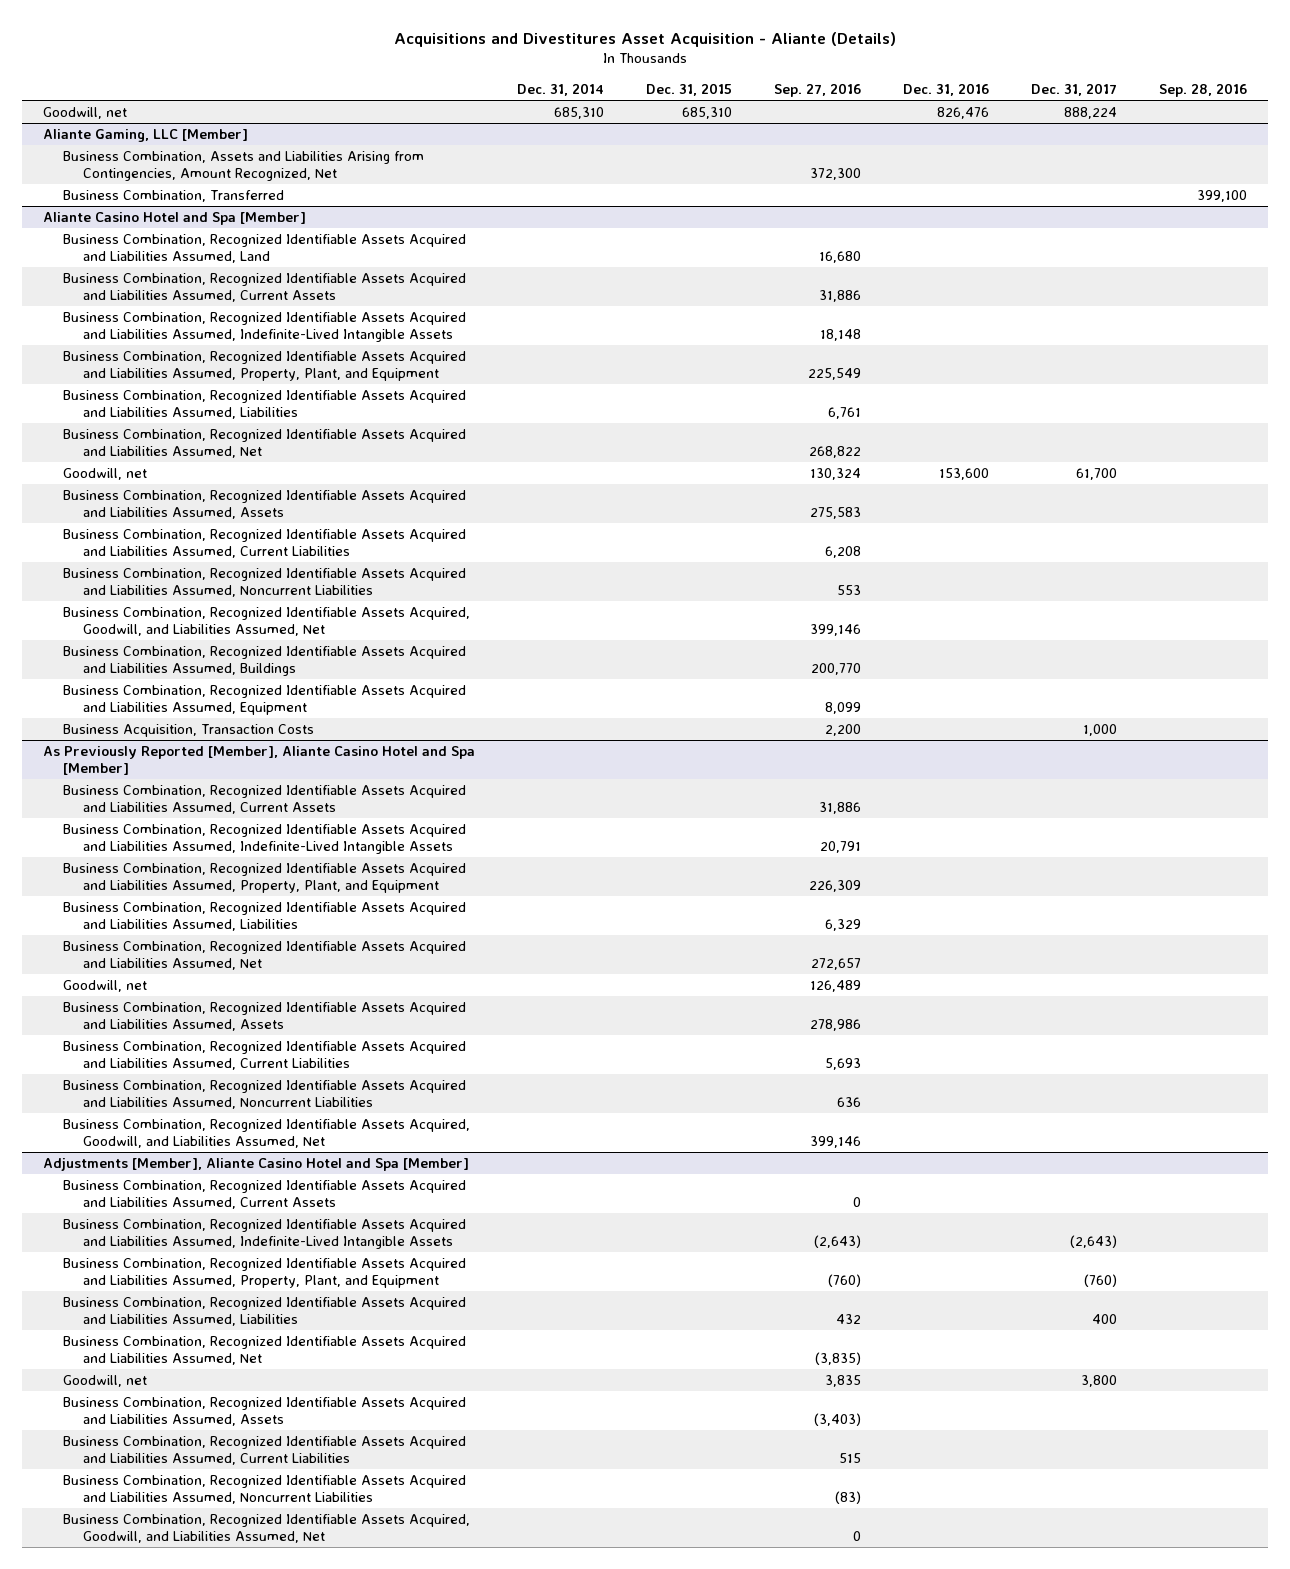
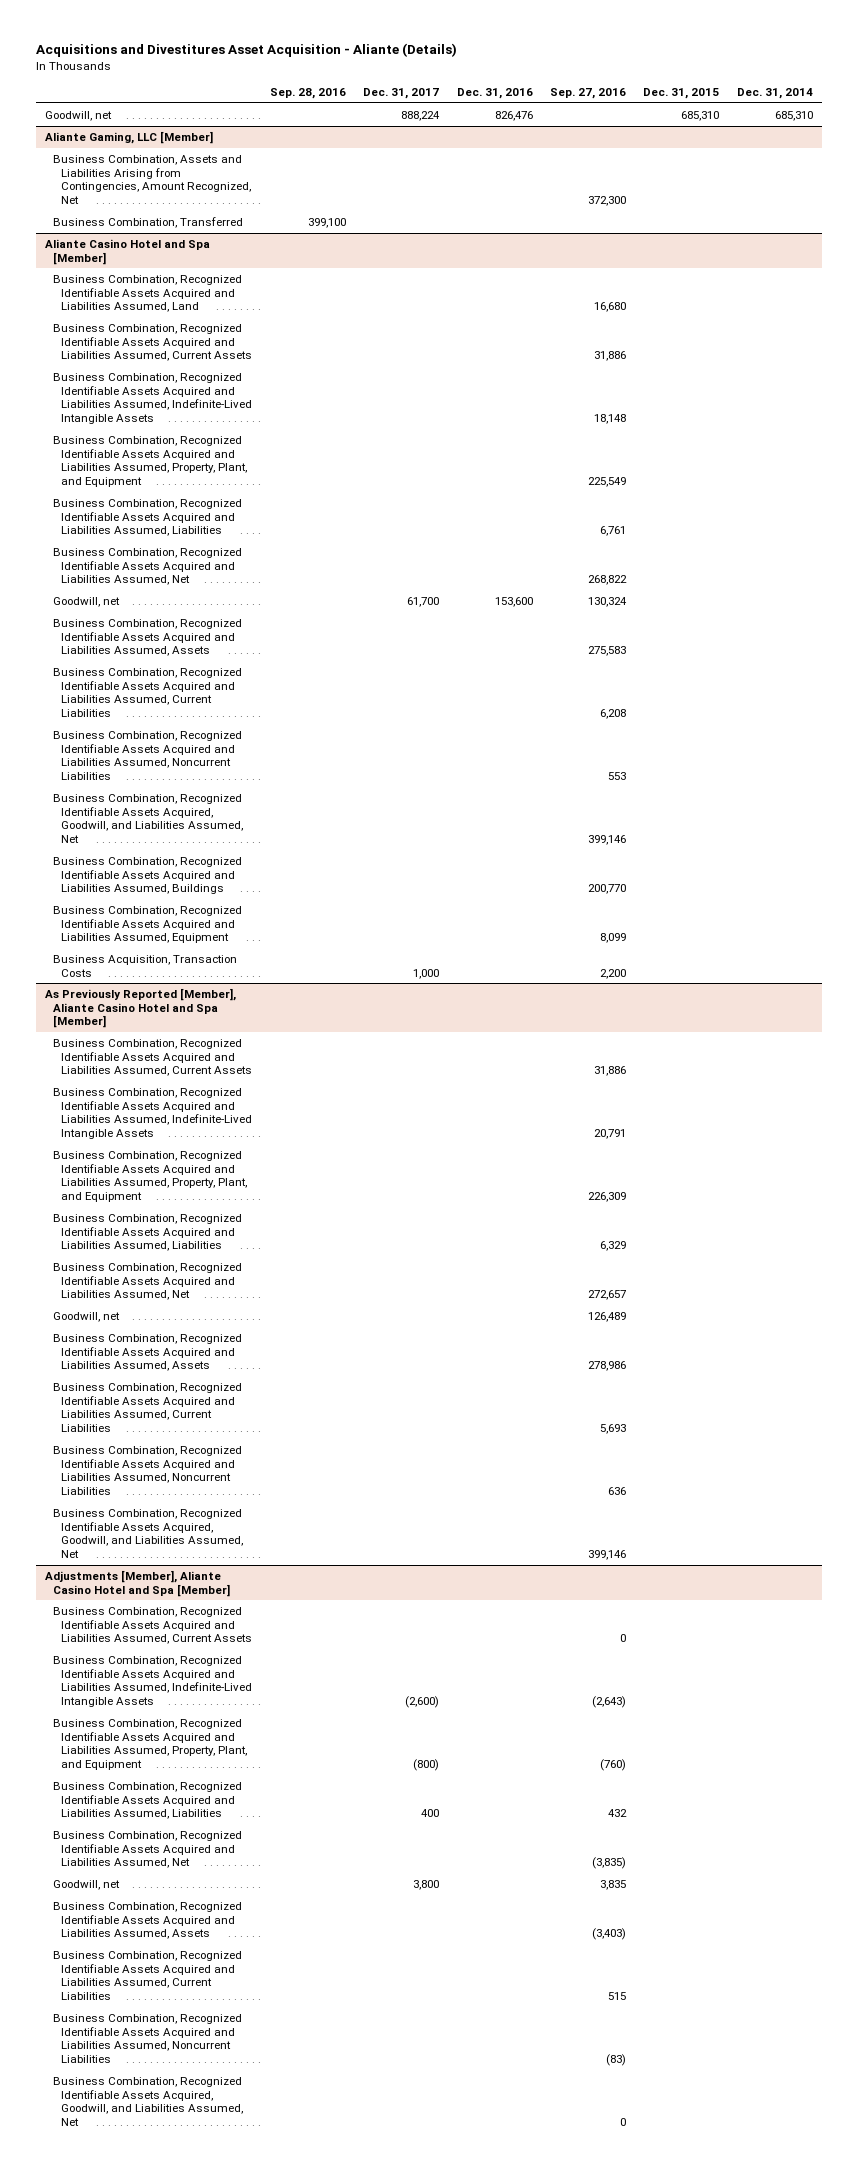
[1070,1234,1118,1248] (2,643) -> [405,1695,440,1708] (2,600)
[1084,1273,1118,1287] (760) -> [413,1758,440,1771] (800)

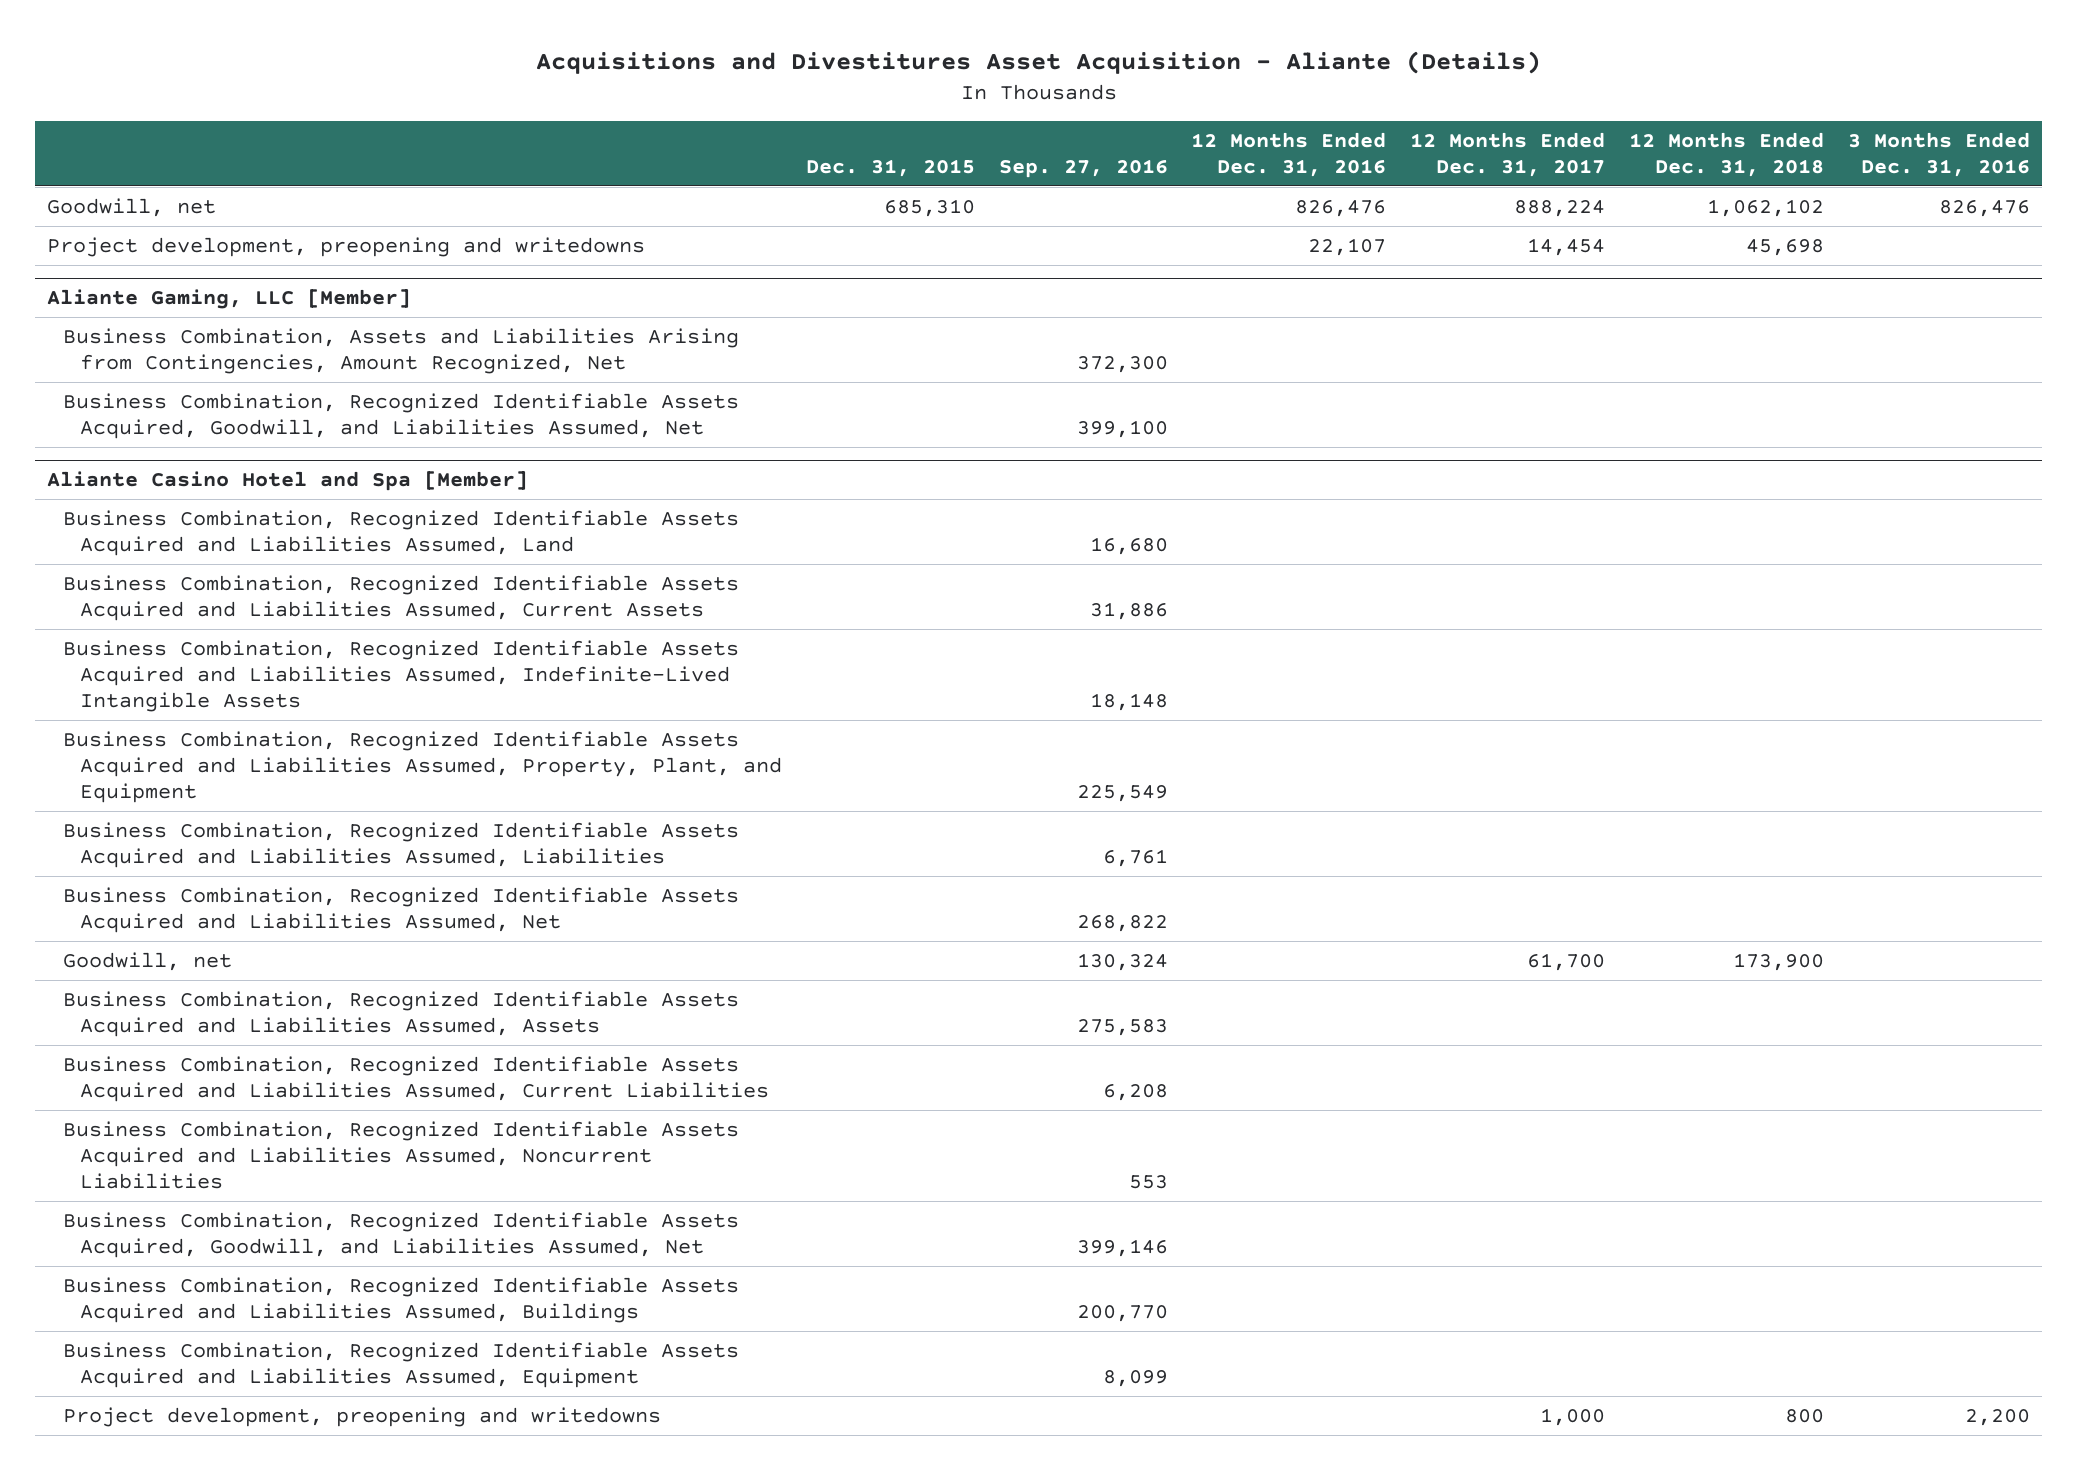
[269,88,346,100] Sep. 28, 2016 -> none
[363,88,440,100] Dec. 31, 2017 -> none
[456,88,533,100] Dec. 31, 2016 -> none
[736,88,813,100] Dec. 31, 2014 -> none
none -> [1191,131,1387,177] 12 Months Ended Dec. 31, 2016
none -> [1410,131,1606,177] 12 Months Ended Dec. 31, 2017
none -> [1629,131,1825,177] 12 Months Ended Dec. 31, 2018
none -> [1848,131,2031,177] 3 Months Ended Dec. 31, 2016
none -> [46,237,645,258] Project development, preopening and writedowns
[52,217,243,229] Business Combination, Transferred -> none
none -> [63,393,740,440] Business Combination, Recognized Identifiable Assets Acquired, Goodwill, and Liabilities Assumed, Net
[52,955,237,977] Business Acquisition, Transaction Costs -> none
[44,988,236,1029] As Previously Reported [Member], Aliante Casino Hotel and Spa [Member] -> none
[52,1039,253,1077] Business Combination, Recognized Identifiable Assets Acquired and Liabilities Assumed, Current Assets -> none
[52,1088,253,1139] Business Combination, Recognized Identifiable Assets Acquired and Liabilities Assumed, Indefinite-Lived Intangible Assets -> none
[52,1151,248,1202] Business Combination, Recognized Identifiable Assets Acquired and Liabilities Assumed, Property, Plant, and Equipment -> none
[52,1214,242,1252] Business Combination, Recognized Identifiable Assets Acquired and Liabilities Assumed, Liabilities -> none
[52,1263,242,1301] Business Combination, Recognized Identifiable Assets Acquired and Liabilities Assumed, Net -> none
[52,1312,120,1323] Goodwill, net -> none
[52,1334,242,1372] Business Combination, Recognized Identifiable Assets Acquired and Liabilities Assumed, Assets -> none
[52,1383,242,1432] Business Combination, Recognized Identifiable Assets Acquired and Liabilities Assumed, Current Liabilities -> none
[52,1446,242,1495] Business Combination, Recognized Identifiable Assets Acquired and Liabilities Assumed, Noncurrent Liabilities -> none
[52,1509,244,1558] Business Combination, Recognized Identifiable Assets Acquired, Goodwill, and Liabilities Assumed, Net -> none
[44,1570,230,1597] Adjustments [Member], Aliante Casino Hotel and Spa [Member] -> none
[52,1607,253,1645] Business Combination, Recognized Identifiable Assets Acquired and Liabilities Assumed, Current Assets -> none
[52,1656,253,1707] Business Combination, Recognized Identifiable Assets Acquired and Liabilities Assumed, Indefinite-Lived Intangible Assets -> none
[52,1719,248,1770] Business Combination, Recognized Identifiable Assets Acquired and Liabilities Assumed, Property, Plant, and Equipment -> none
[52,1782,242,1820] Business Combination, Recognized Identifiable Assets Acquired and Liabilities Assumed, Liabilities -> none
[52,1831,242,1869] Business Combination, Recognized Identifiable Assets Acquired and Liabilities Assumed, Net -> none
[52,1880,120,1891] Goodwill, net -> none
[52,1902,242,1940] Business Combination, Recognized Identifiable Assets Acquired and Liabilities Assumed, Assets -> none
[52,1951,242,2000] Business Combination, Recognized Identifiable Assets Acquired and Liabilities Assumed, Current Liabilities -> none
[52,2014,242,2063] Business Combination, Recognized Identifiable Assets Acquired and Liabilities Assumed, Noncurrent Liabilities -> none
[52,2077,244,2126] Business Combination, Recognized Identifiable Assets Acquired, Goodwill, and Liabilities Assumed, Net -> none
none -> [63,1407,662,1428] Project development, preopening and writedowns

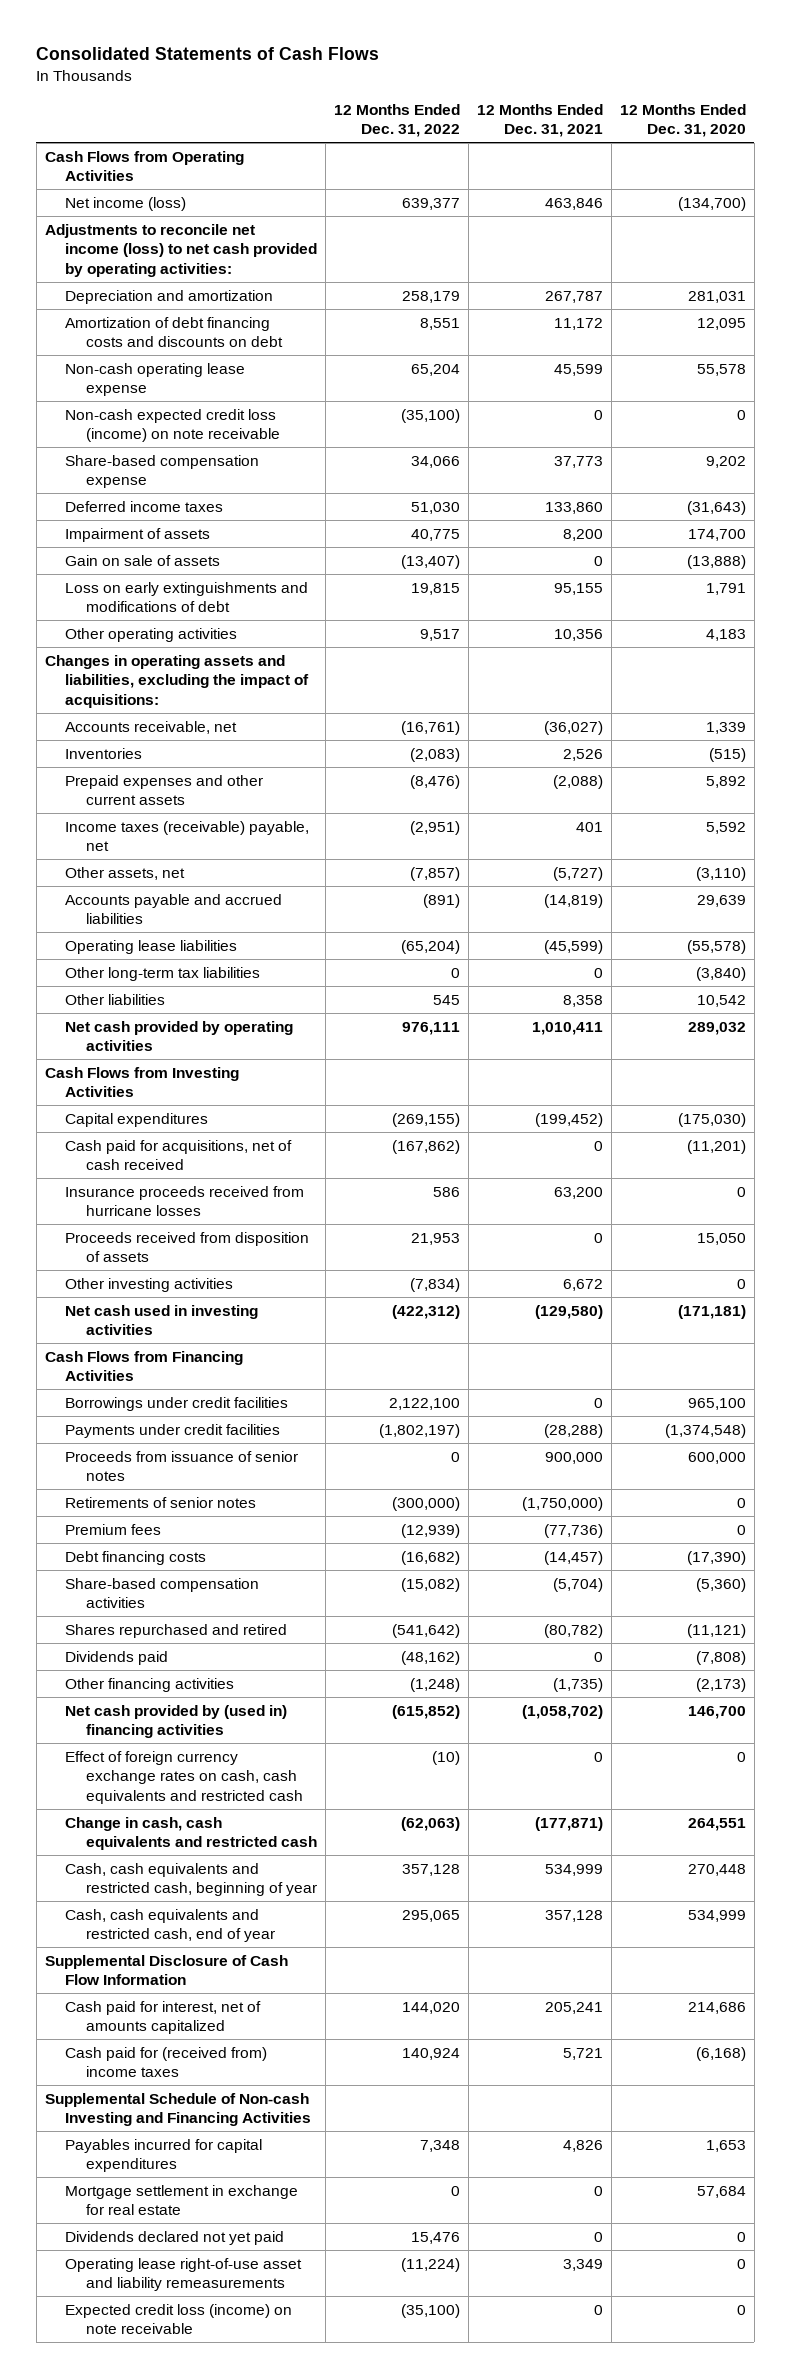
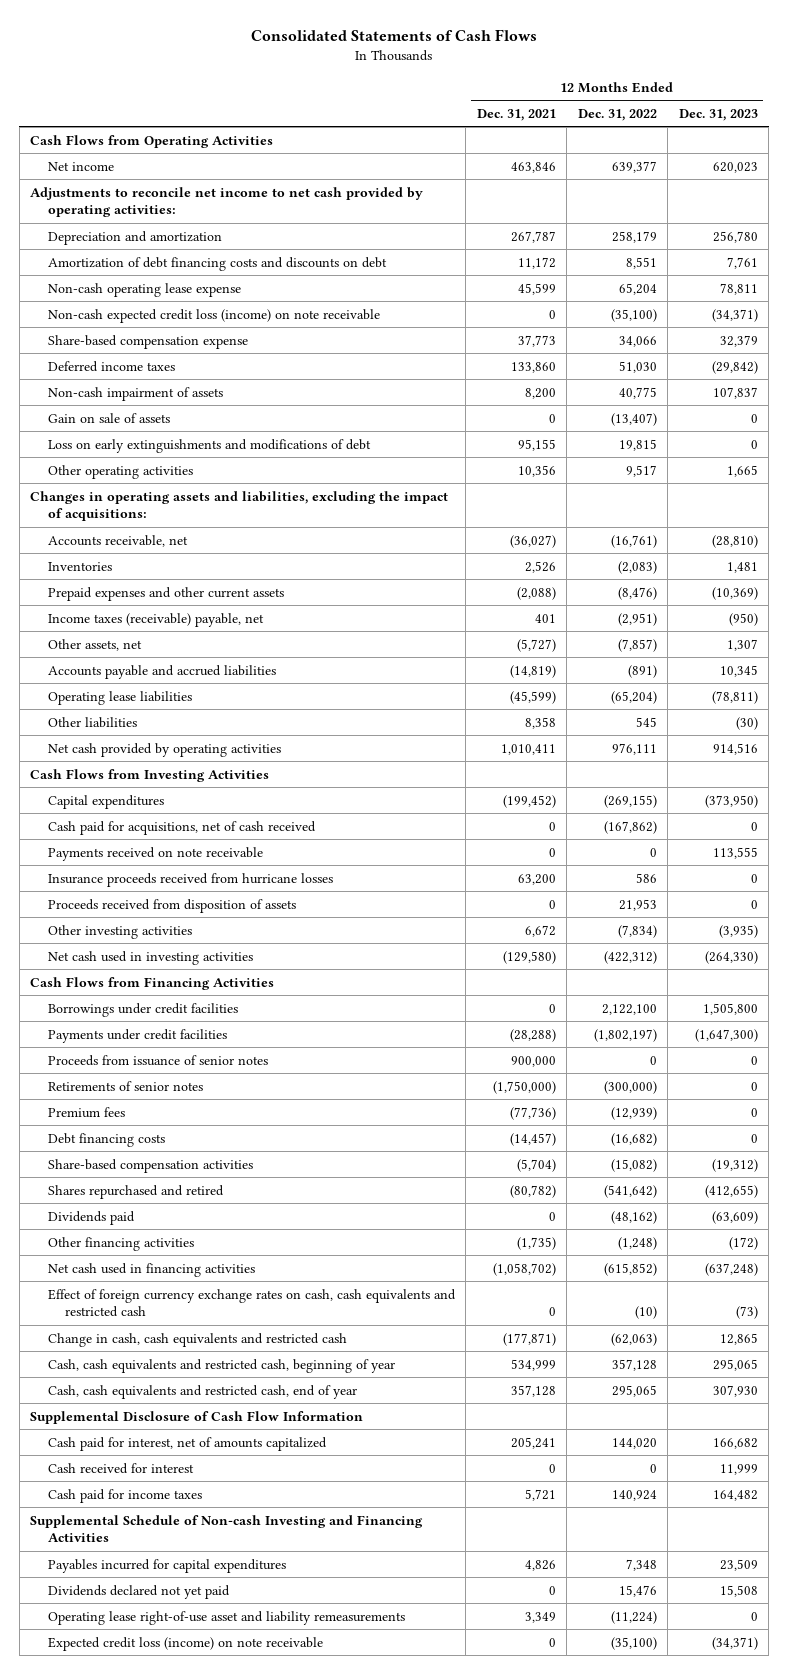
[619,103,746,138] 12 Months Ended Dec. 31, 2020 -> none
none -> [678,108,758,121] Dec. 31, 2023
[65,196,187,211] Net income (loss) -> [47,161,114,171] Net income
[44,223,318,277] Adjustments to reconcile net income (loss) to net cash provided by operating activities: -> [30,186,424,218] Adjustments to reconcile net income to net cash provided by operating activities:
[65,527,211,542] Impairment of assets -> [47,386,223,401] Non-cash impairment of assets
[65,966,261,981] Other long-term tax liabilities -> none
none -> [47,846,263,861] Payments received on note receivable
[65,1704,288,1739] Net cash provided by (used in) financing activities -> [47,1262,255,1277] Net cash used in financing activities
none -> [47,1462,194,1474] Cash received for interest
[65,2046,268,2078] Cash paid for (received from) income taxes -> [47,1488,202,1503] Cash paid for income taxes
[65,2184,299,2216] Mortgage settlement in exchange for real estate -> none

